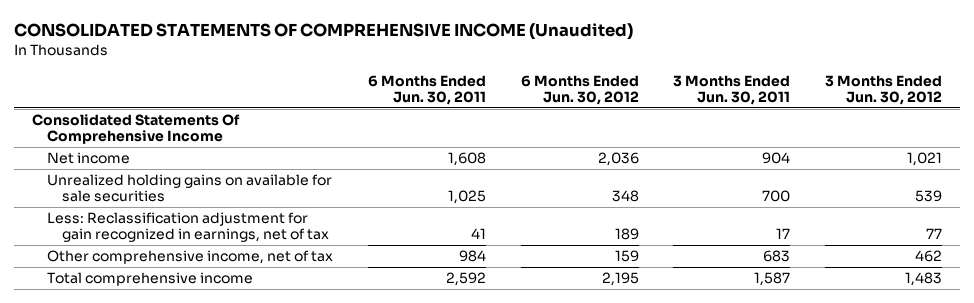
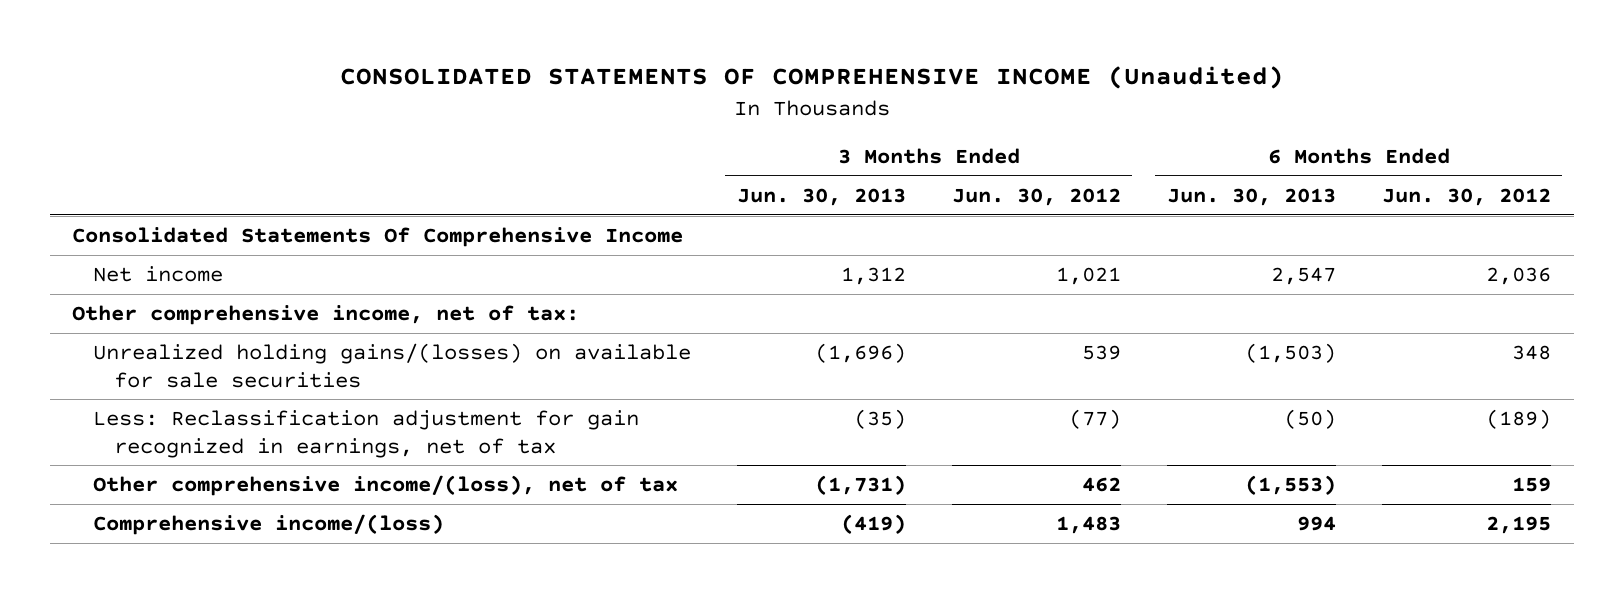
[367,74,486,106] 6 Months Ended Jun. 30, 2011 -> none
[673,74,791,106] 3 Months Ended Jun. 30, 2011 -> none
none -> [736,187,906,206] Jun. 30, 2013
none -> [1166,187,1336,206] Jun. 30, 2013
none -> [72,305,580,326] Other comprehensive income, net of tax:
[46,174,332,203] Unrealized holding gains on available for sale securities -> [93,343,692,388] Unrealized holding gains/(losses) on available for sale securities
[614,228,639,241] 189 -> [1485,409,1551,430] (189)
[926,228,943,240] 77 -> [1068,409,1121,430] (77)
[46,250,333,265] Other comprehensive income, net of tax -> [93,475,679,497] Other comprehensive income/(loss), net of tax
[46,272,253,287] Total comprehensive income -> [93,514,445,536] Comprehensive income/(loss)

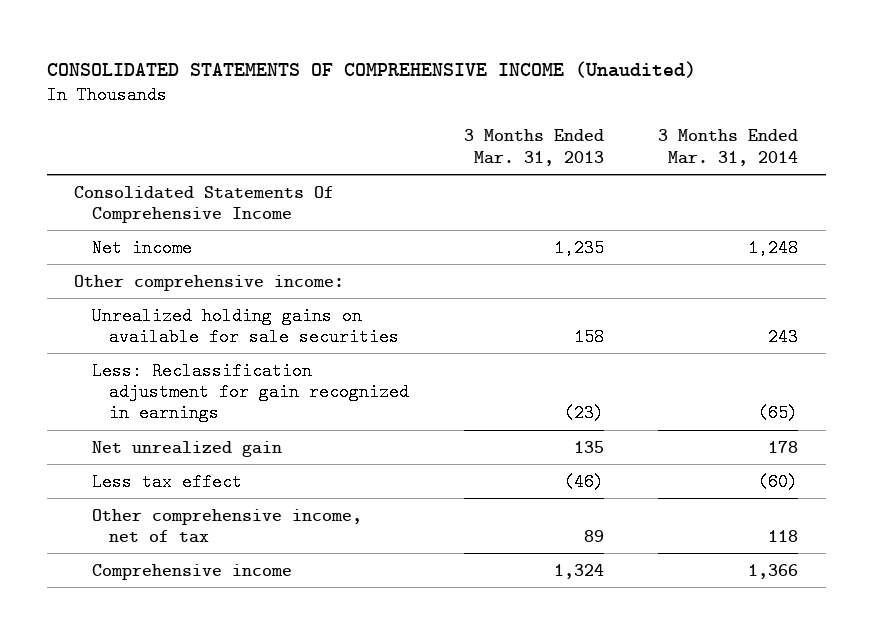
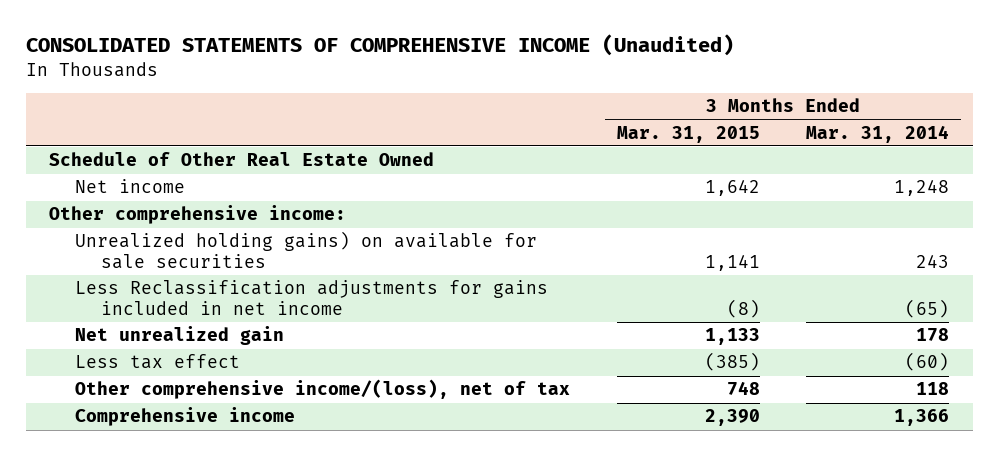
[463,129,604,166] 3 Months Ended Mar. 31, 2013 -> none
none -> [616,125,760,143] Mar. 31, 2015
[74,185,335,223] Consolidated Statements Of Comprehensive Income -> [48,152,434,167] Schedule of Other Real Estate Owned
[91,306,400,346] Unrealized holding gains on available for sale securities -> [75,231,538,270] Unrealized holding gains) on available for sale securities
[91,361,410,422] Less: Reclassification adjustment for gain recognized in earnings -> [75,280,549,316] Less Reclassification adjustments for gains included in net income
[91,508,362,543] Other comprehensive income, net of tax -> [75,379,571,400] Other comprehensive income/(loss), net of tax

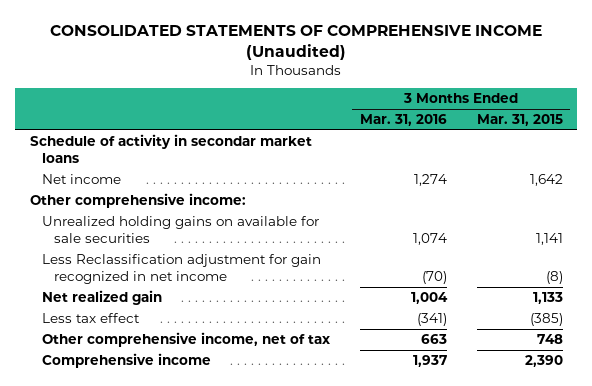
[806,124,950,143] Mar. 31, 2014 -> none
none -> [359,114,447,127] Mar. 31, 2016
[48,152,434,167] Schedule of Other Real Estate Owned -> [29,134,312,163] Schedule of activity in secondar market loans
[75,231,538,270] Unrealized holding gains) on available for sale securities -> [42,216,320,243] Unrealized holding gains on available for sale securities
[75,280,549,316] Less Reclassification adjustments for gains included in net income -> [42,254,322,284] Less Reclassification adjustment for gain recognized in net income
[75,326,285,346] Net unrealized gain -> [42,290,163,306] Net realized gain
[75,379,571,400] Other comprehensive income/(loss), net of tax -> [42,332,331,348] Other comprehensive income, net of tax

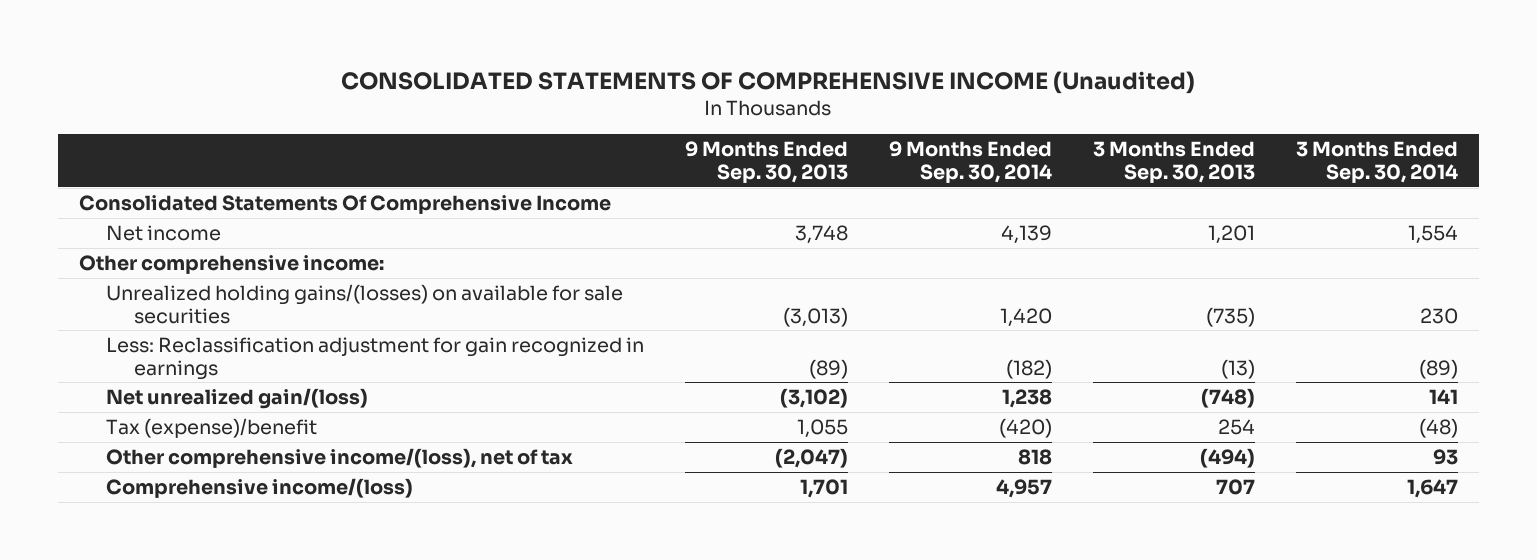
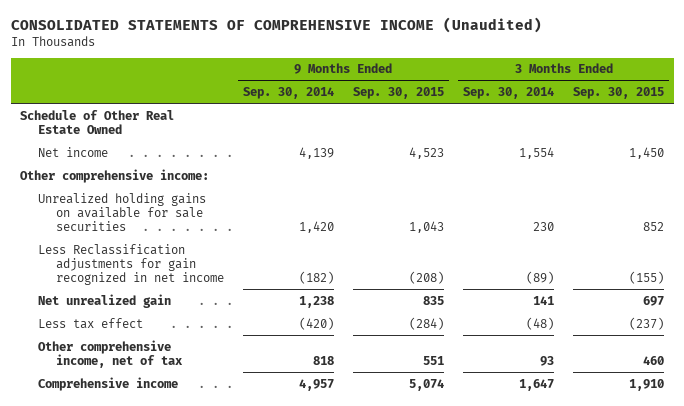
[685,141,849,183] 9 Months Ended Sep. 30, 2013 -> none
[1093,141,1256,183] 3 Months Ended Sep. 30, 2013 -> none
none -> [353,87,445,100] Sep. 30, 2015
none -> [573,87,665,100] Sep. 30, 2015
[78,194,611,214] Consolidated Statements Of Comprehensive Income -> [20,109,175,134] Schedule of Other Real Estate Owned
[106,283,624,324] Unrealized holding gains/(losses) on available for sale securities -> [38,192,207,232] Unrealized holding gains on available for sale securities
[106,336,645,380] Less: Reclassification adjustment for gain recognized in earnings -> [38,243,224,286] Less Reclassification adjustments for gain recognized in net income
[106,387,369,409] Net unrealized gain/(loss) -> [38,293,172,308] Net unrealized gain
[106,417,318,438] Tax (expense)/benefit -> [38,317,144,329] Less tax effect
[106,447,574,468] Other comprehensive income/(loss), net of tax -> [38,339,183,368] Other comprehensive income, net of tax
[106,477,414,498] Comprehensive income/(loss) -> [38,376,179,391] Comprehensive income

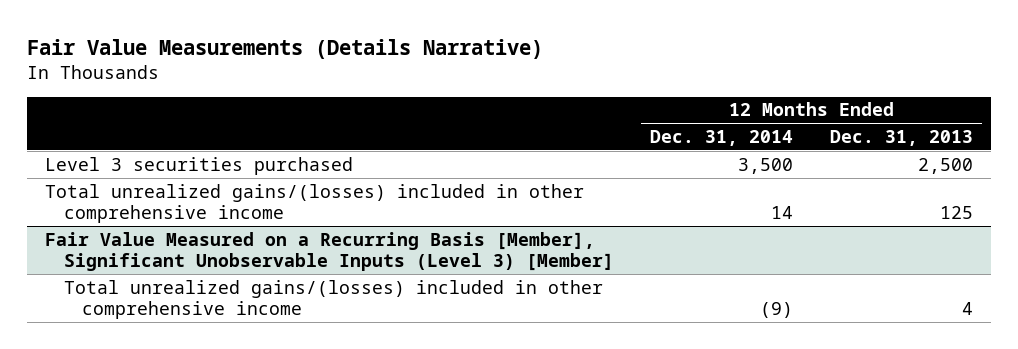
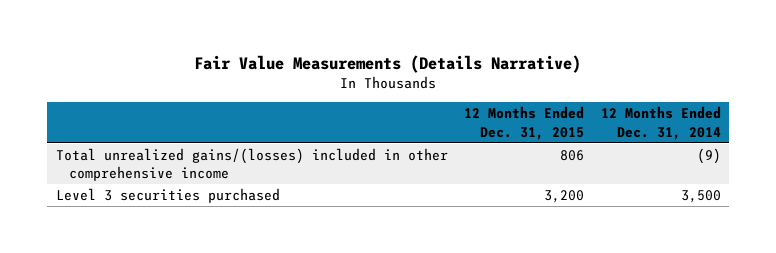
[829,130,973,147] Dec. 31, 2013 -> none
none -> [464,106,585,140] 12 Months Ended Dec. 31, 2015
[45,183,585,223] Total unrealized gains/(losses) included in other comprehensive income -> none
[45,231,614,271] Fair Value Measured on a Recurring Basis [Member], Significant Unobservable Inputs (Level 3) [Member] -> none
[45,156,354,175] Level 3 securities purchased -> [55,187,280,203] Level 3 securities purchased

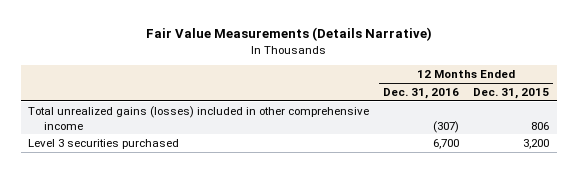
[600,106,721,140] 12 Months Ended Dec. 31, 2014 -> none
none -> [383,87,460,99] Dec. 31, 2016
[55,147,448,182] Total unrealized gains/(losses) included in other comprehensive income -> [27,105,369,130] Total unrealized gains (losses) included in other comprehensive income

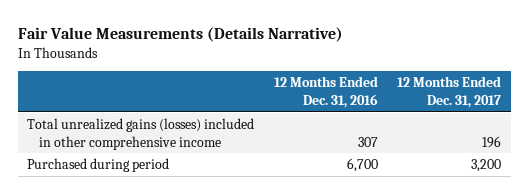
[473,87,550,99] Dec. 31, 2015 -> none
none -> [397,76,502,109] 12 Months Ended Dec. 31, 2017
[433,120,460,133] (307) -> [357,136,378,147] 307
[27,138,179,149] Level 3 securities purchased -> [27,158,170,173] Purchased during period

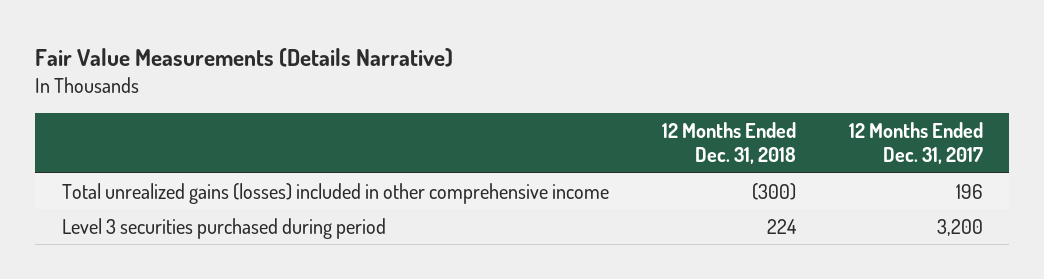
[273,76,378,109] 12 Months Ended Dec. 31, 2016 -> none
none -> [661,122,796,165] 12 Months Ended Dec. 31, 2018
[27,158,170,173] Purchased during period -> [61,217,386,239] Level 3 securities purchased during period

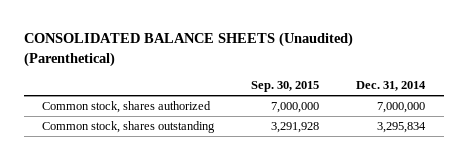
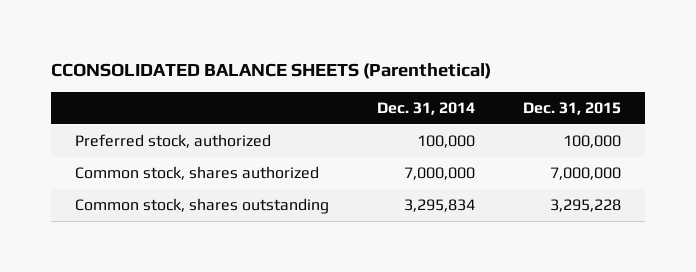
[24,32,354,67] CONSOLIDATED BALANCE SHEETS (Unaudited) (Parenthetical) -> [51,63,492,80] CCONSOLIDATED BALANCE SHEETS (Parenthetical)
[251,81,320,93] Sep. 30, 2015 -> none
none -> [522,102,621,116] Dec. 31, 2015
none -> [75,134,272,149] Preferred stock, authorized

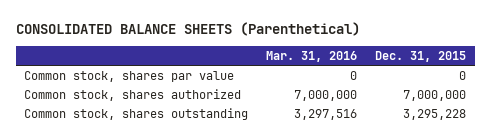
[51,63,492,80] CCONSOLIDATED BALANCE SHEETS (Parenthetical) -> [15,22,360,37] CONSOLIDATED BALANCE SHEETS (Parenthetical)
[377,102,476,116] Dec. 31, 2014 -> none
none -> [266,51,358,63] Mar. 31, 2016
[75,134,272,149] Preferred stock, authorized -> none
none -> [24,70,235,82] Common stock, shares par value

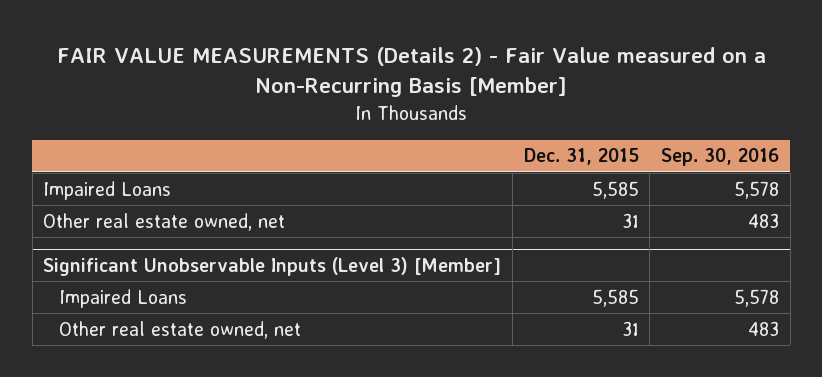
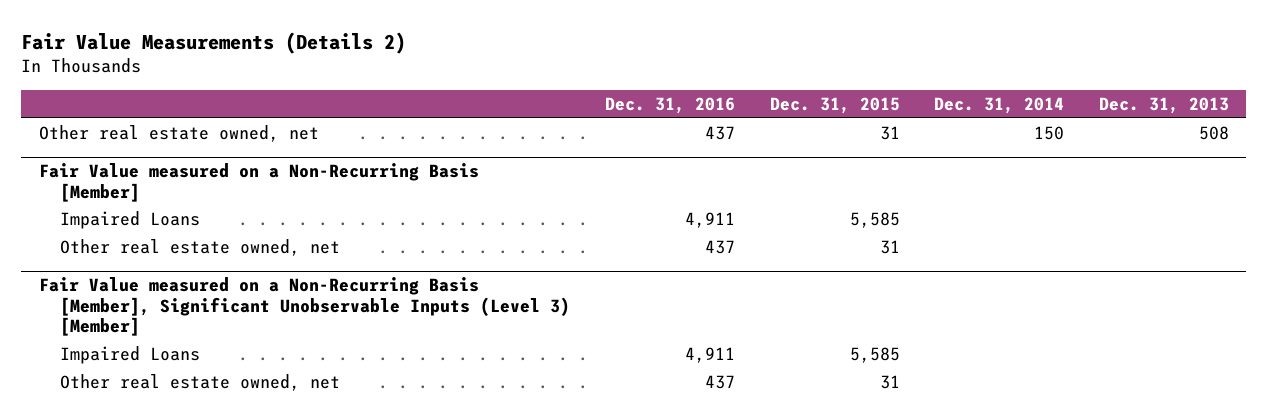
[57,46,767,98] FAIR VALUE MEASUREMENTS (Details 2) - Fair Value measured on a Non-Recurring Basis [Member] -> [21,31,407,54] Fair Value Measurements (Details 2)
[660,148,779,167] Sep. 30, 2016 -> none
none -> [605,97,736,115] Dec. 31, 2016
none -> [934,97,1065,115] Dec. 31, 2014
none -> [1098,97,1229,115] Dec. 31, 2013
none -> [38,125,319,143] Other real estate owned, net
none -> [38,163,479,202] Fair Value measured on a Non-Recurring Basis [Member]
[43,257,502,277] Significant Unobservable Inputs (Level 3) [Member] -> none
none -> [38,277,571,336] Fair Value measured on a Non-Recurring Basis [Member], Significant Unobservable Inputs (Level 3) [Member]

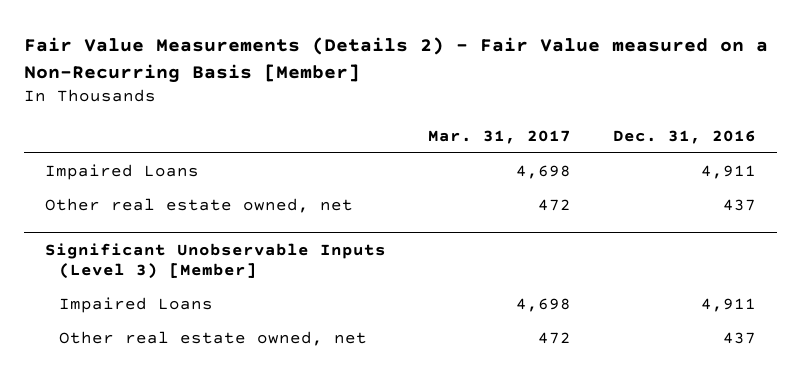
[21,31,407,54] Fair Value Measurements (Details 2) -> [24,37,769,84] Fair Value Measurements (Details 2) - Fair Value measured on a Non-Recurring Basis [Member]
[769,97,900,115] Dec. 31, 2015 -> none
[934,97,1065,115] Dec. 31, 2014 -> none
[1098,97,1229,115] Dec. 31, 2013 -> none
none -> [427,129,571,144] Mar. 31, 2017
[38,125,319,143] Other real estate owned, net -> none
[38,163,479,202] Fair Value measured on a Non-Recurring Basis [Member] -> none
[38,277,571,336] Fair Value measured on a Non-Recurring Basis [Member], Significant Unobservable Inputs (Level 3) [Member] -> none
none -> [45,242,387,280] Significant Unobservable Inputs (Level 3) [Member]

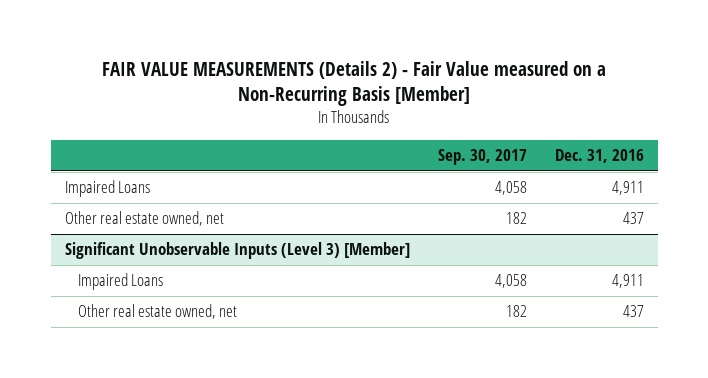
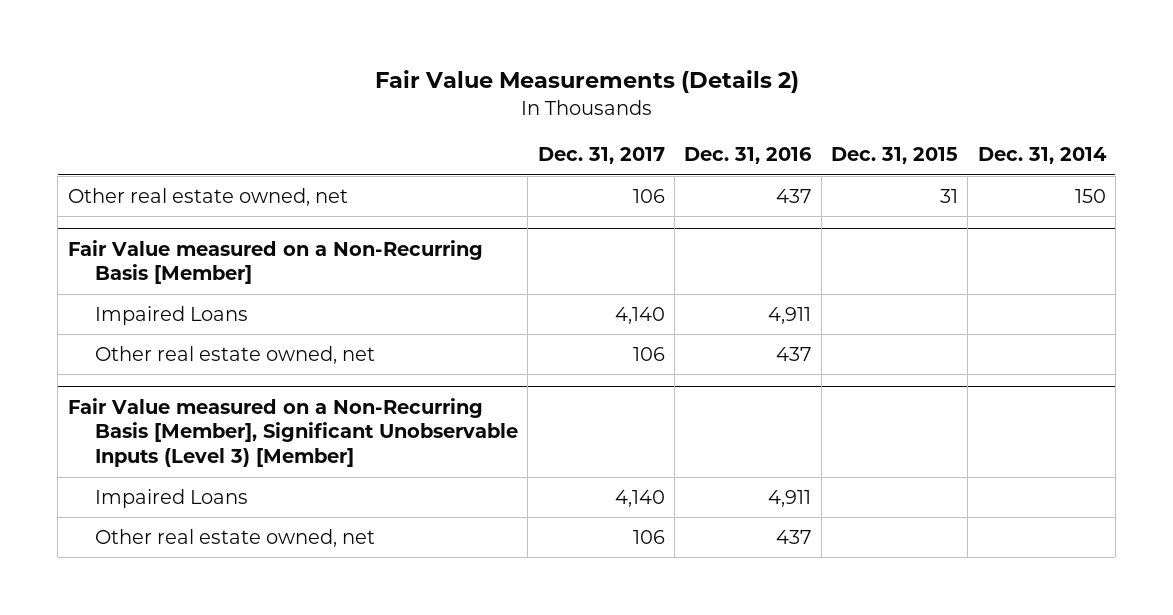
[102,60,607,107] FAIR VALUE MEASUREMENTS (Details 2) - Fair Value measured on a Non-Recurring Basis [Member] -> [374,70,799,94] Fair Value Measurements (Details 2)
[437,148,527,165] Sep. 30, 2017 -> none
none -> [537,147,665,165] Dec. 31, 2017
none -> [830,147,958,165] Dec. 31, 2015
none -> [977,147,1107,165] Dec. 31, 2014
none -> [67,188,348,207] Other real estate owned, net
none -> [67,239,483,285] Fair Value measured on a Non-Recurring Basis [Member]
[64,242,410,260] Significant Unobservable Inputs (Level 3) [Member] -> none
none -> [67,397,518,468] Fair Value measured on a Non-Recurring Basis [Member], Significant Unobservable Inputs (Level 3) [Member]

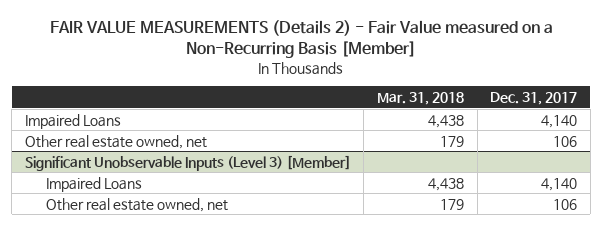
[374,70,799,94] Fair Value Measurements (Details 2) -> [50,19,554,59] FAIR VALUE MEASUREMENTS (Details 2) - Fair Value measured on a Non-Recurring Basis [Member]
[684,147,813,165] Dec. 31, 2016 -> none
[830,147,958,165] Dec. 31, 2015 -> none
[977,147,1107,165] Dec. 31, 2014 -> none
none -> [377,92,465,106] Mar. 31, 2018
[67,188,348,207] Other real estate owned, net -> none
[67,239,483,285] Fair Value measured on a Non-Recurring Basis [Member] -> none
[67,397,518,468] Fair Value measured on a Non-Recurring Basis [Member], Significant Unobservable Inputs (Level 3) [Member] -> none
none -> [24,154,351,171] Significant Unobservable Inputs (Level 3) [Member]

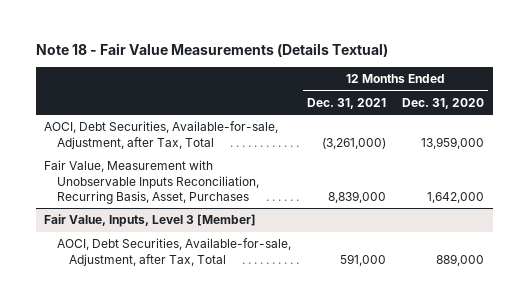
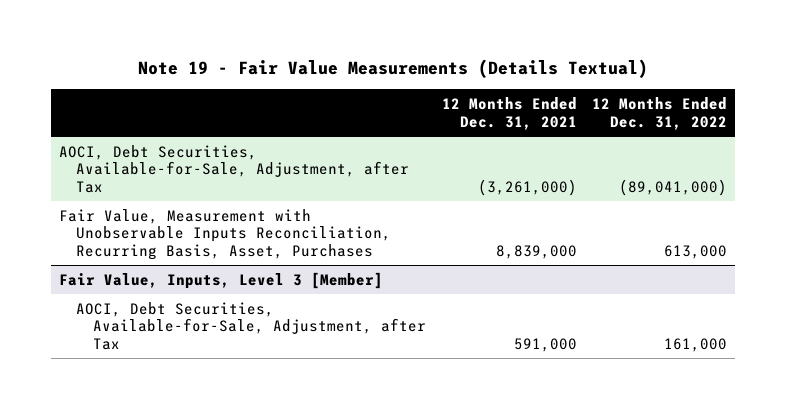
[35,42,388,57] Note 18 - Fair Value Measurements (Details Textual) -> [138,59,649,79] Note 19 - Fair Value Measurements (Details Textual)
[402,97,485,109] Dec. 31, 2020 -> none
none -> [592,97,728,130] 12 Months Ended Dec. 31, 2022
[44,121,279,149] AOCI, Debt Securities, Available-for-sale, Adjustment, after Tax, Total -> [58,144,409,194] AOCI, Debt Securities, Available-for-Sale, Adjustment, after Tax
[56,238,291,266] AOCI, Debt Securities, Available-for-sale, Adjustment, after Tax, Total -> [75,301,426,351] AOCI, Debt Securities, Available-for-Sale, Adjustment, after Tax

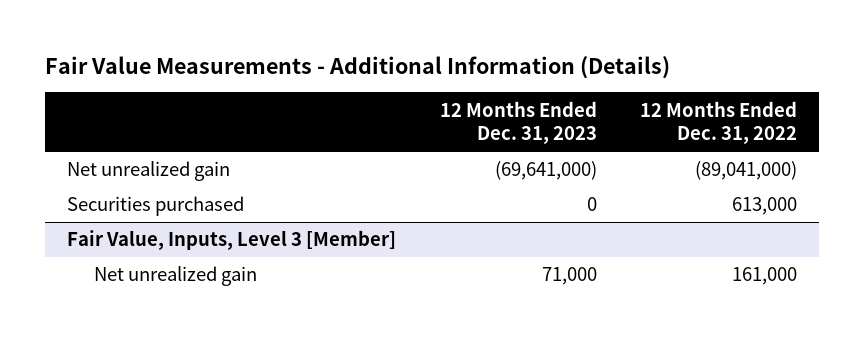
[138,59,649,79] Note 19 - Fair Value Measurements (Details Textual) -> [44,55,670,79] Fair Value Measurements - Additional Information (Details)
[441,97,577,130] 12 Months Ended Dec. 31, 2021 -> none
none -> [439,100,597,145] 12 Months Ended Dec. 31, 2023
[58,144,409,194] AOCI, Debt Securities, Available-for-Sale, Adjustment, after Tax -> [66,161,230,182] Net unrealized gain
[58,208,391,261] Fair Value, Measurement with Unobservable Inputs Reconciliation, Recurring Basis, Asset, Purchases -> [66,196,244,217] Securities purchased
[75,301,426,351] AOCI, Debt Securities, Available-for-Sale, Adjustment, after Tax -> [93,266,257,287] Net unrealized gain

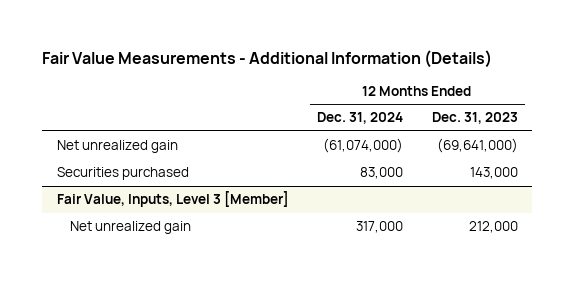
[640,100,798,145] 12 Months Ended Dec. 31, 2022 -> none
none -> [317,112,404,125] Dec. 31, 2024
[586,197,597,212] 0 -> [469,167,518,180] 143,000
[541,267,597,286] 71,000 -> [468,221,518,234] 212,000

